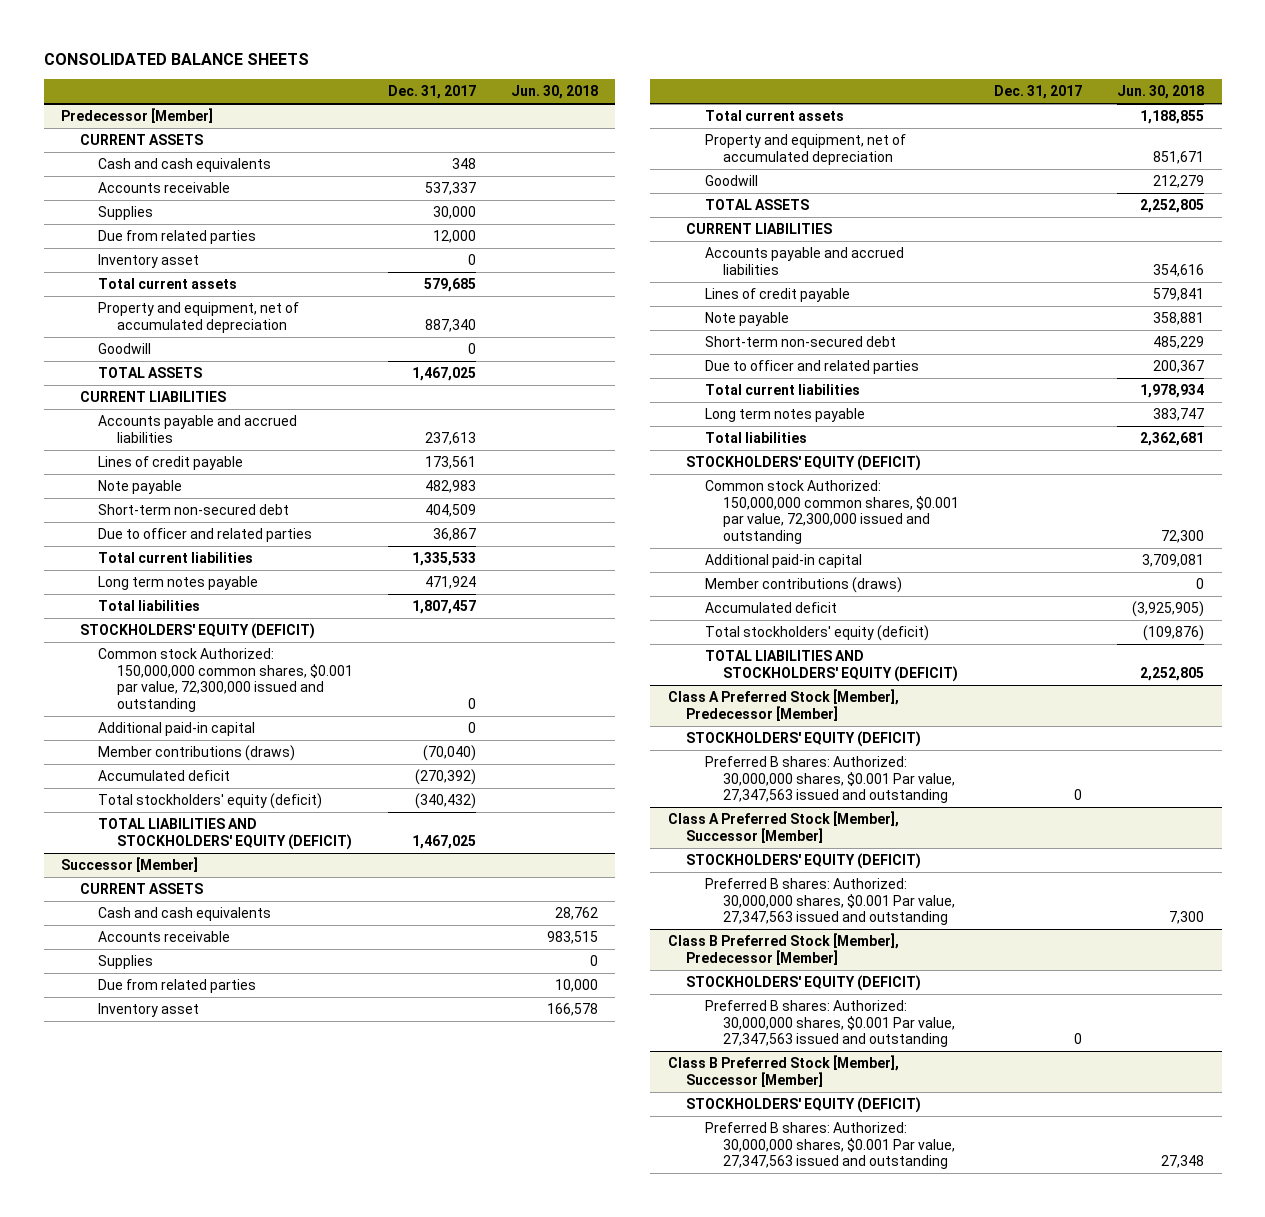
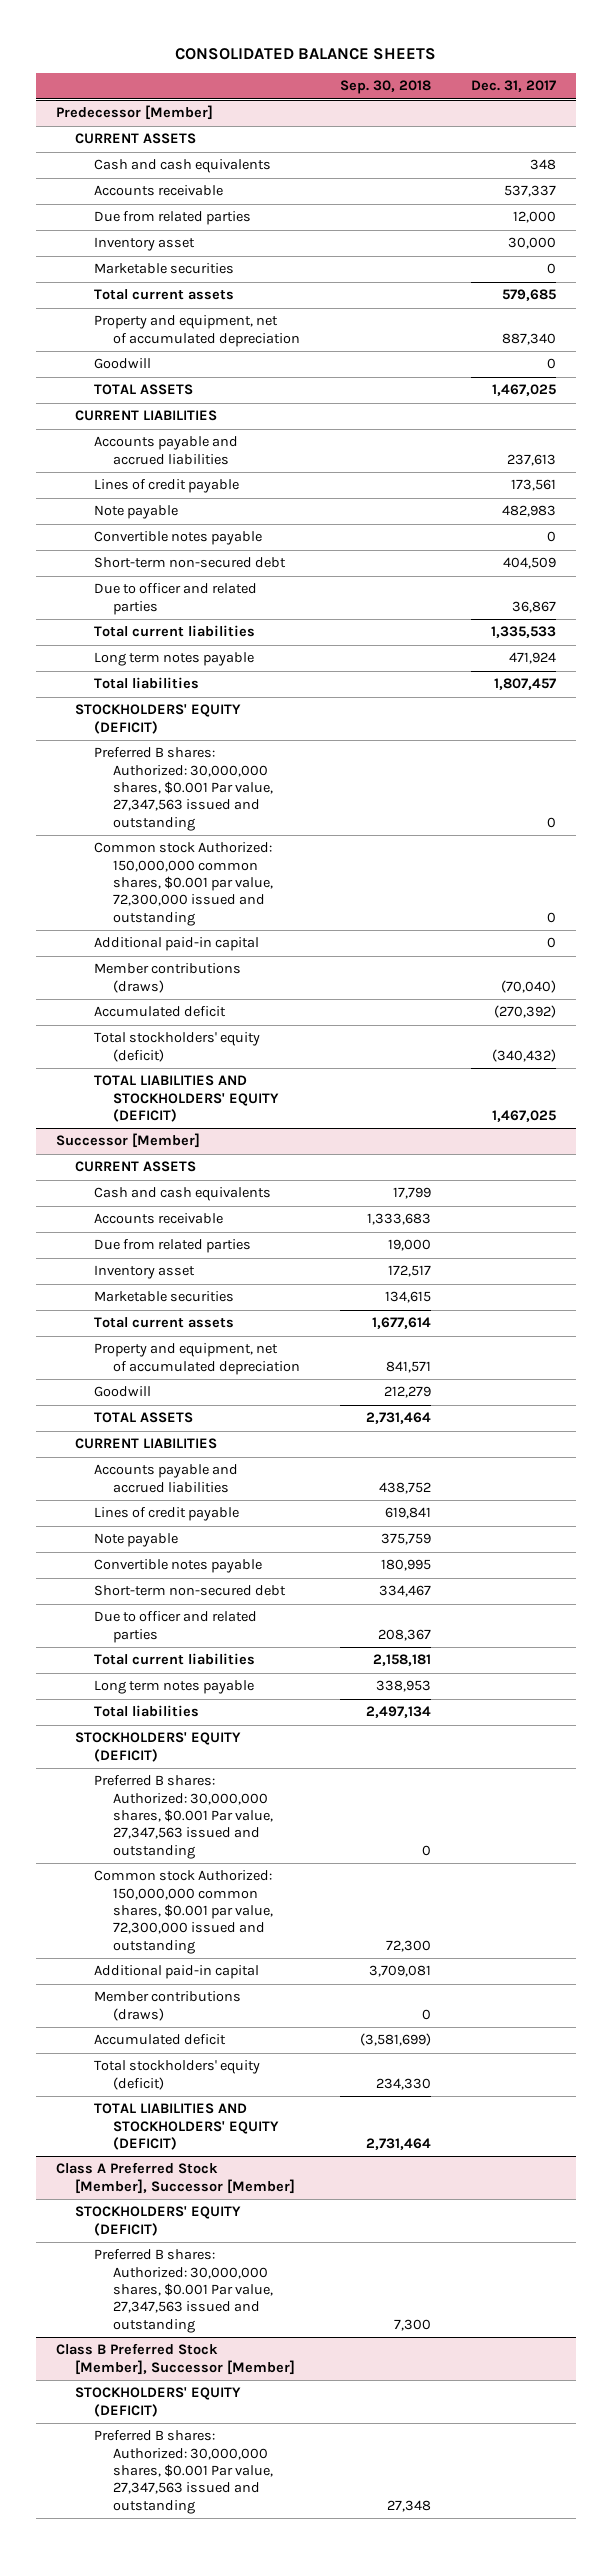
[510,85,598,100] Jun. 30, 2018 -> none
none -> [339,80,431,95] Sep. 30, 2018
[98,205,154,220] Supplies -> none
[467,253,476,265] 0 -> [507,237,556,250] 30,000
none -> [93,263,234,275] Marketable securities
none -> [93,531,262,546] Convertible notes payable
none -> [93,747,273,831] Preferred B shares: Authorized: 30,000,000 shares, $0.001 Par value, 27,347,563 issued and outstanding
[98,954,154,969] Supplies -> none
none -> [93,1291,234,1303] Marketable securities
none -> [93,1559,262,1574] Convertible notes payable
none -> [93,1775,273,1859] Preferred B shares: Authorized: 30,000,000 shares, $0.001 Par value, 27,347,563 issued and outstanding
[667,688,899,721] Class A Preferred Stock [Member], Predecessor [Member] -> none
[686,730,922,747] STOCKHOLDERS' EQUITY (DEFICIT) -> none
[704,755,956,804] Preferred B shares: Authorized: 30,000,000 shares, $0.001 Par value, 27,347,563 issued and outstanding -> none
[667,932,899,965] Class B Preferred Stock [Member], Predecessor [Member] -> none
[686,974,922,991] STOCKHOLDERS' EQUITY (DEFICIT) -> none
[704,999,956,1048] Preferred B shares: Authorized: 30,000,000 shares, $0.001 Par value, 27,347,563 issued and outstanding -> none

